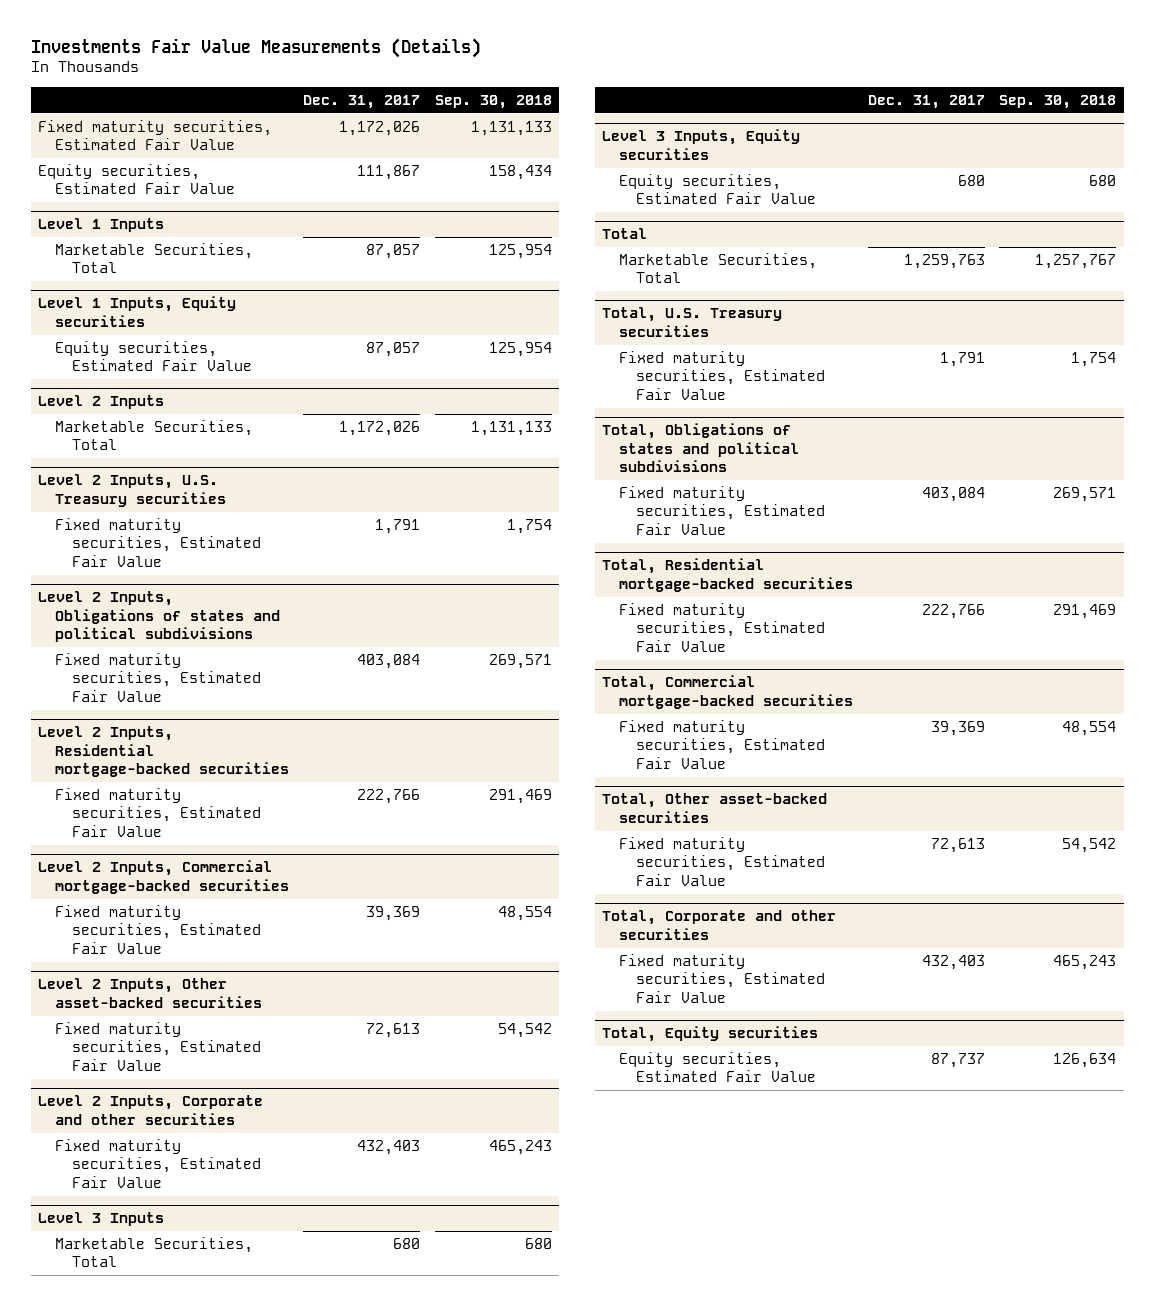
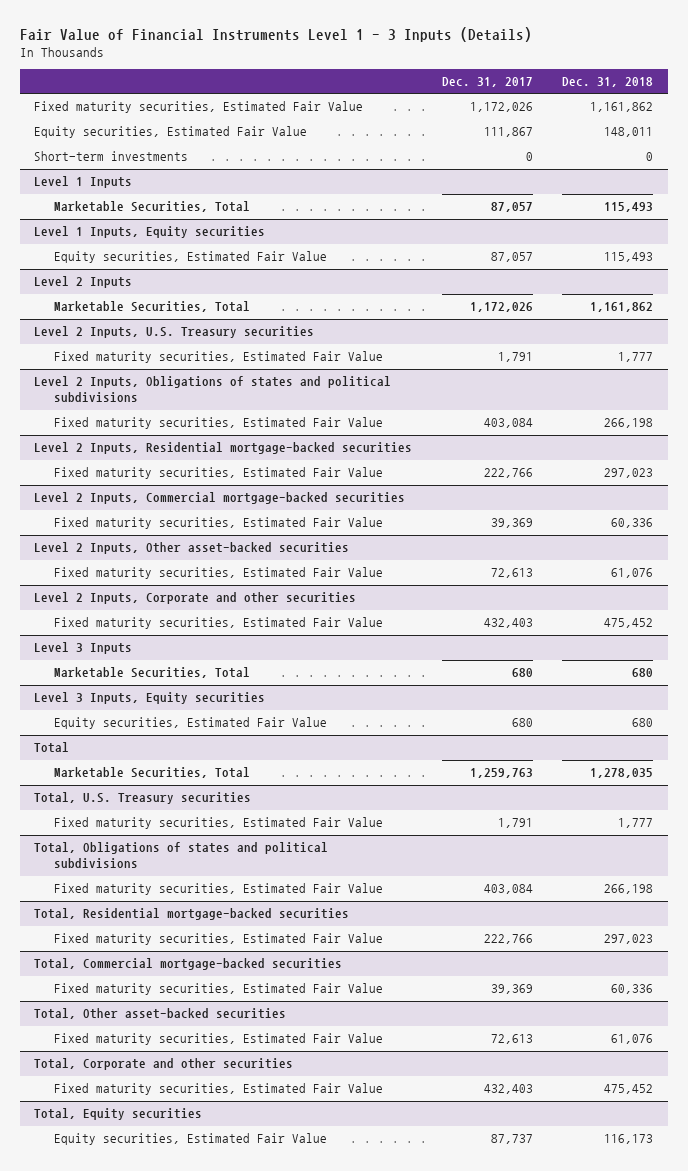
[30,37,481,58] Investments Fair Value Measurements (Details) -> [19,27,532,43] Fair Value of Financial Instruments Level 1 - 3 Inputs (Details)
[434,94,552,109] Sep. 30, 2018 -> none
none -> [562,77,654,88] Dec. 31, 2018
none -> [34,151,189,162] Short-term investments

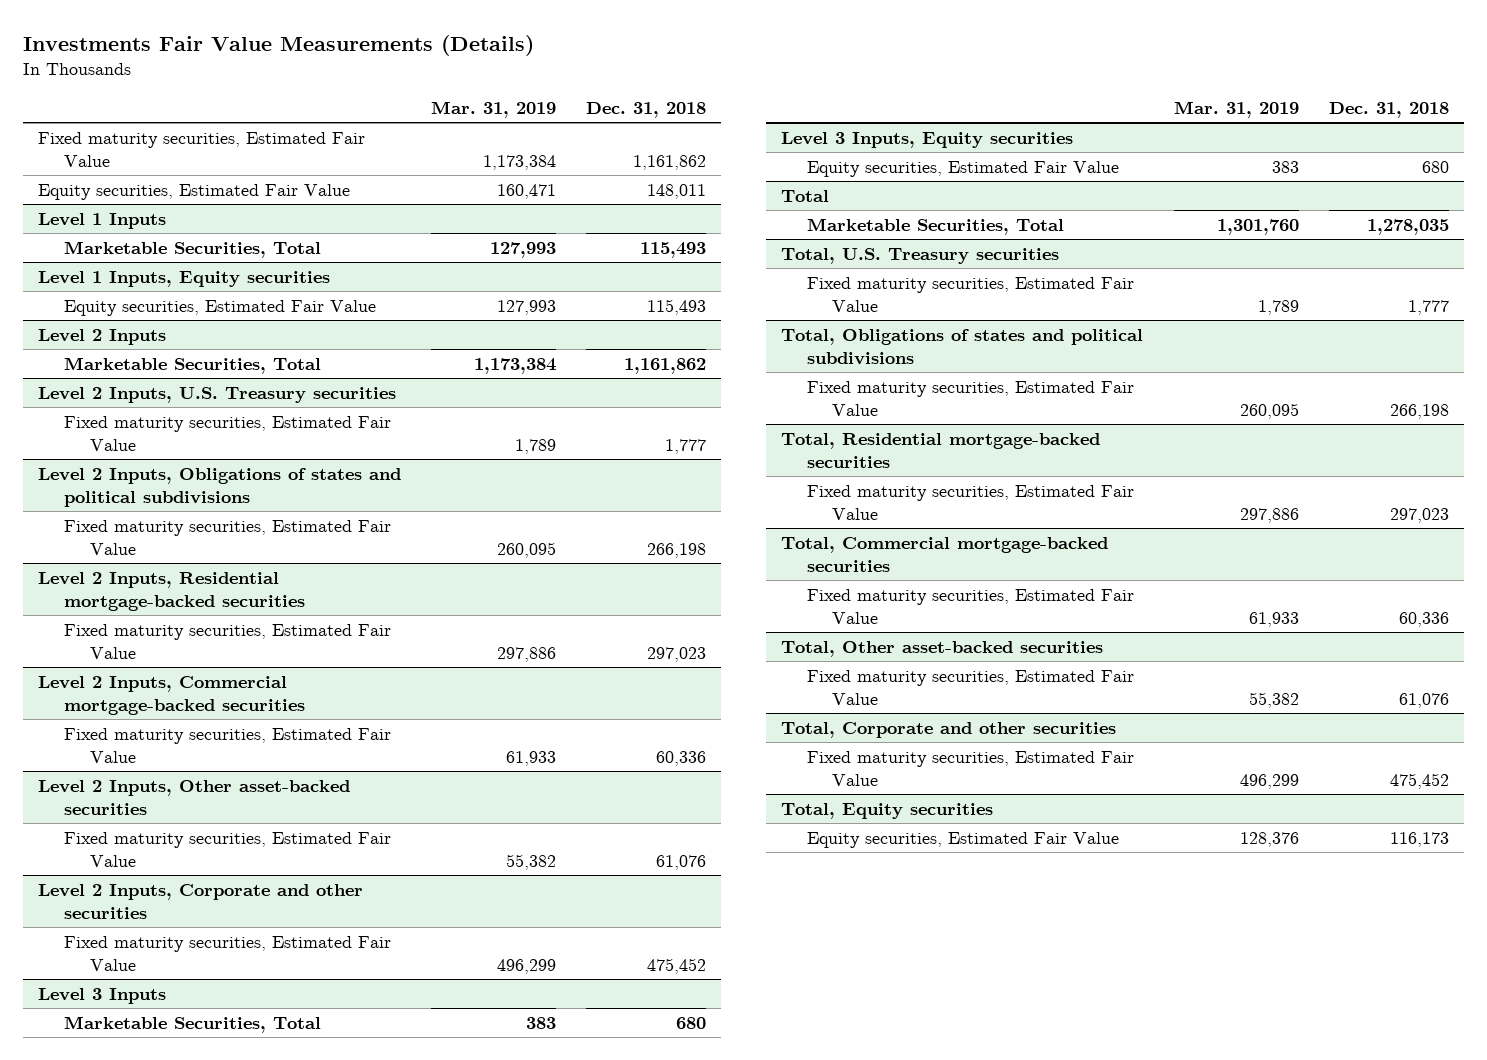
[19,27,532,43] Fair Value of Financial Instruments Level 1 - 3 Inputs (Details) -> [23,35,535,57] Investments Fair Value Measurements (Details)
[441,77,533,88] Dec. 31, 2017 -> none
none -> [431,101,557,119] Mar. 31, 2019
[34,151,189,162] Short-term investments -> none

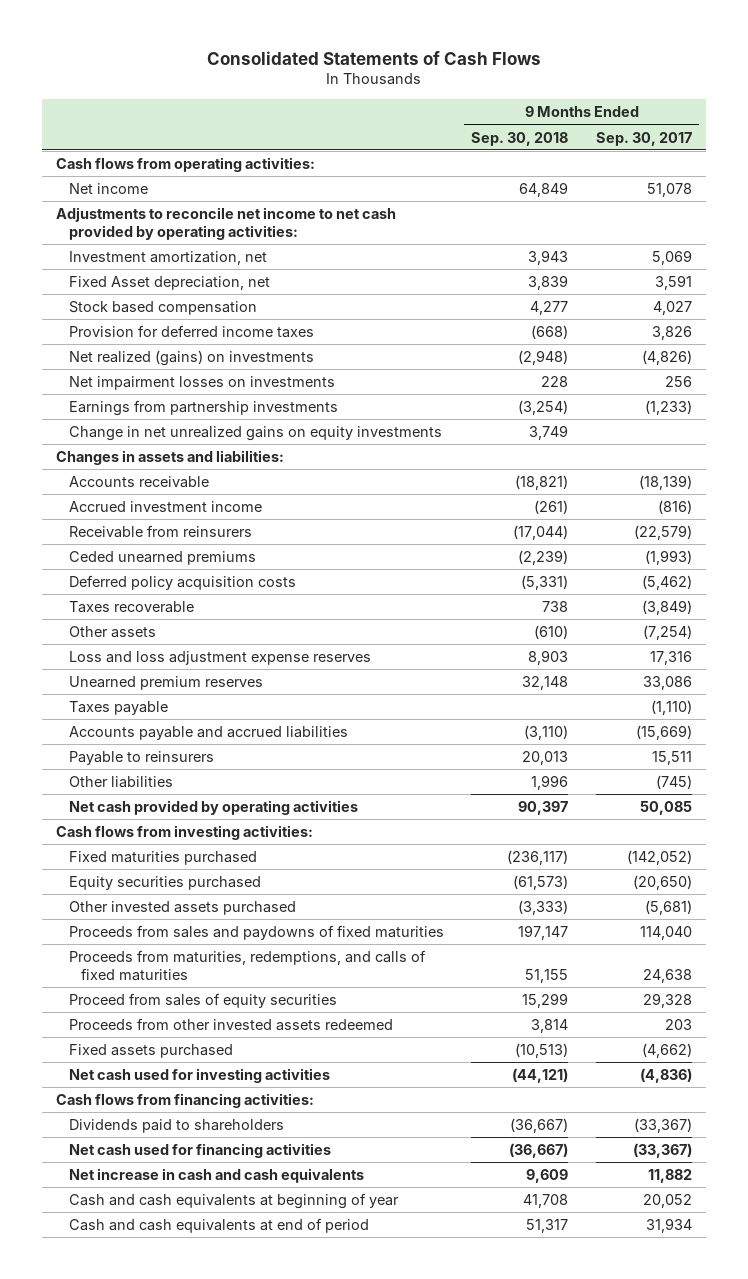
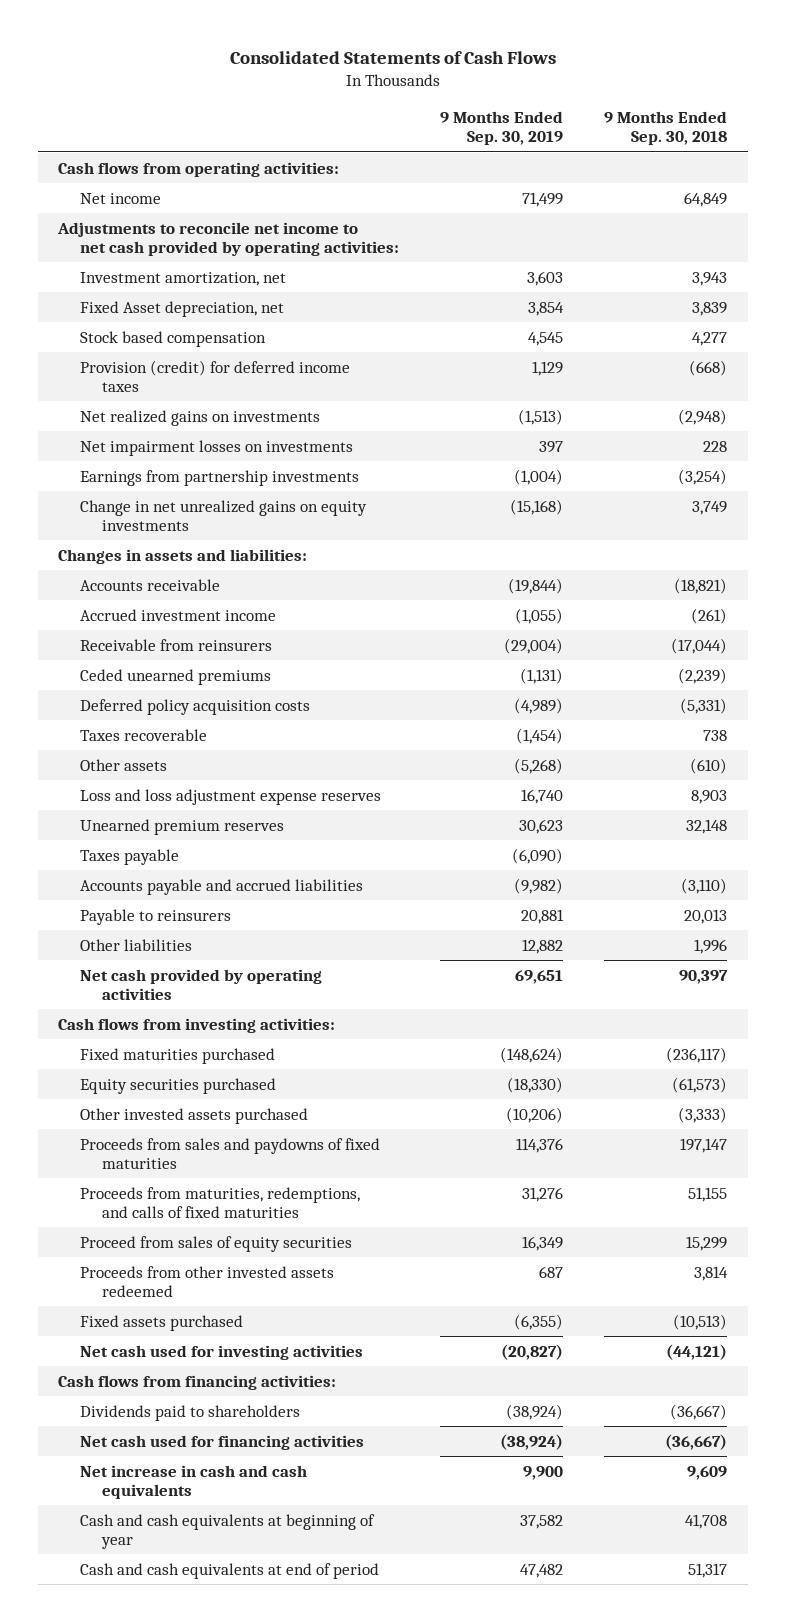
[595,131,692,146] Sep. 30, 2017 -> none
none -> [440,111,564,146] 9 Months Ended Sep. 30, 2019
[68,325,314,339] Provision for deferred income taxes -> [80,359,351,392] Provision (credit) for deferred income taxes
[68,350,314,367] Net realized (gains) on investments -> [80,409,321,426] Net realized gains on investments

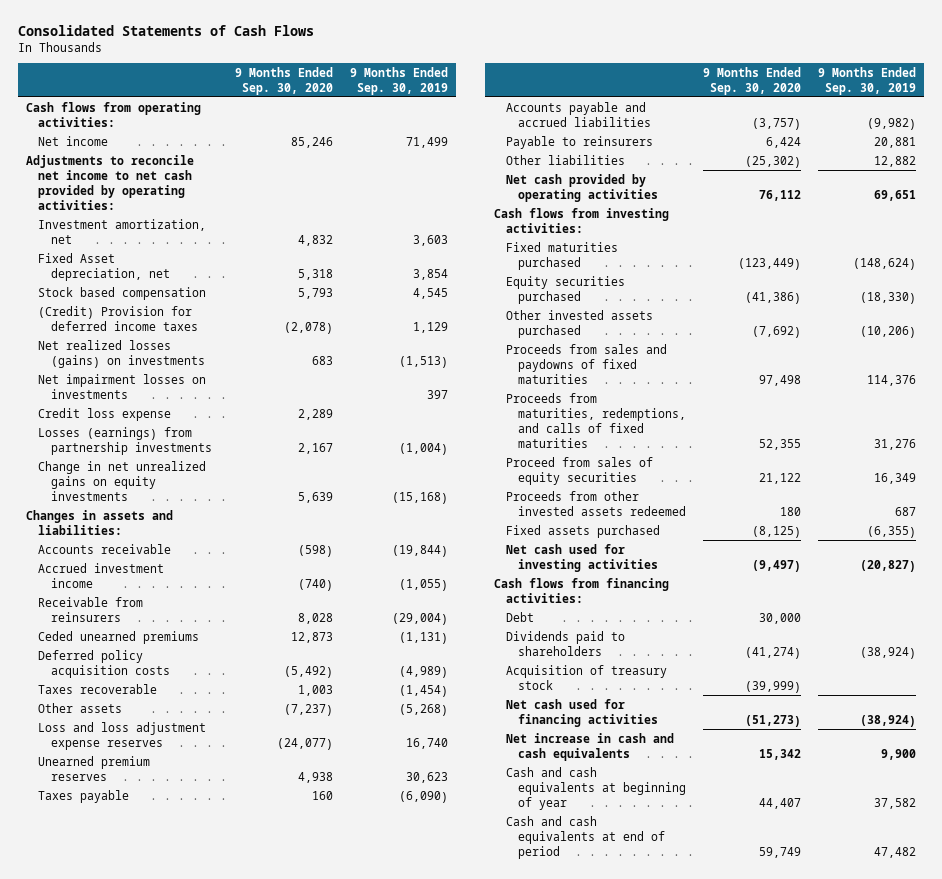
[604,111,728,146] 9 Months Ended Sep. 30, 2018 -> none
none -> [235,66,334,95] 9 Months Ended Sep. 30, 2020
[80,359,351,392] Provision (credit) for deferred income taxes -> [38,305,198,331] (Credit) Provision for deferred income taxes
[80,409,321,426] Net realized gains on investments -> [38,339,205,368] Net realized losses (gains) on investments
none -> [38,407,172,421] Credit loss expense
[80,469,360,486] Earnings from partnership investments -> [38,426,212,455] Losses (earnings) from partnership investments
none -> [505,611,534,622] Debt
none -> [505,664,667,690] Acquisition of treasury stock

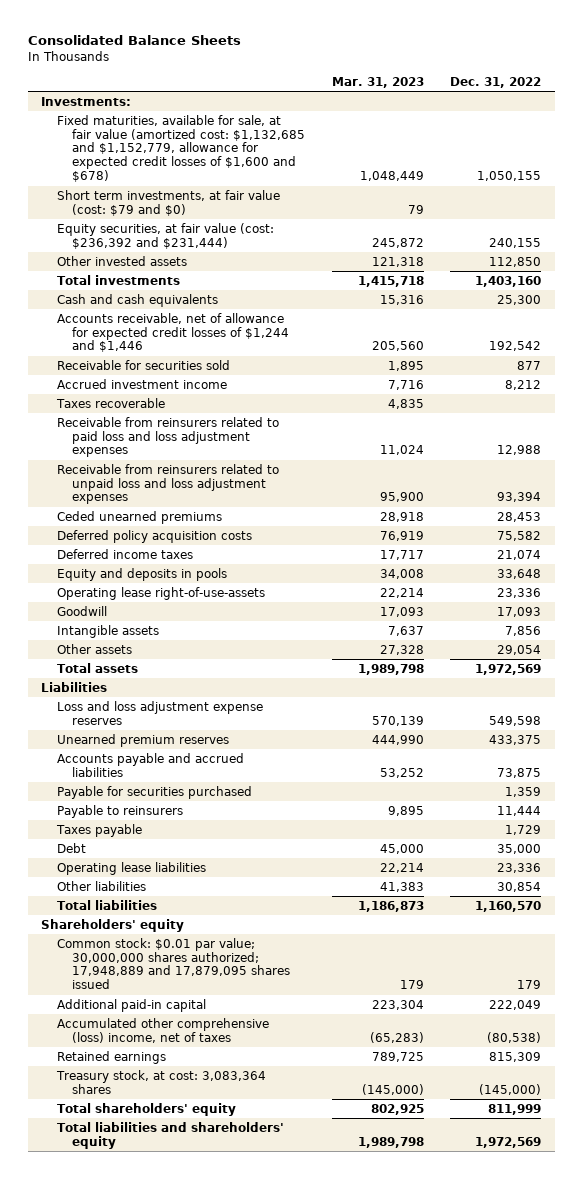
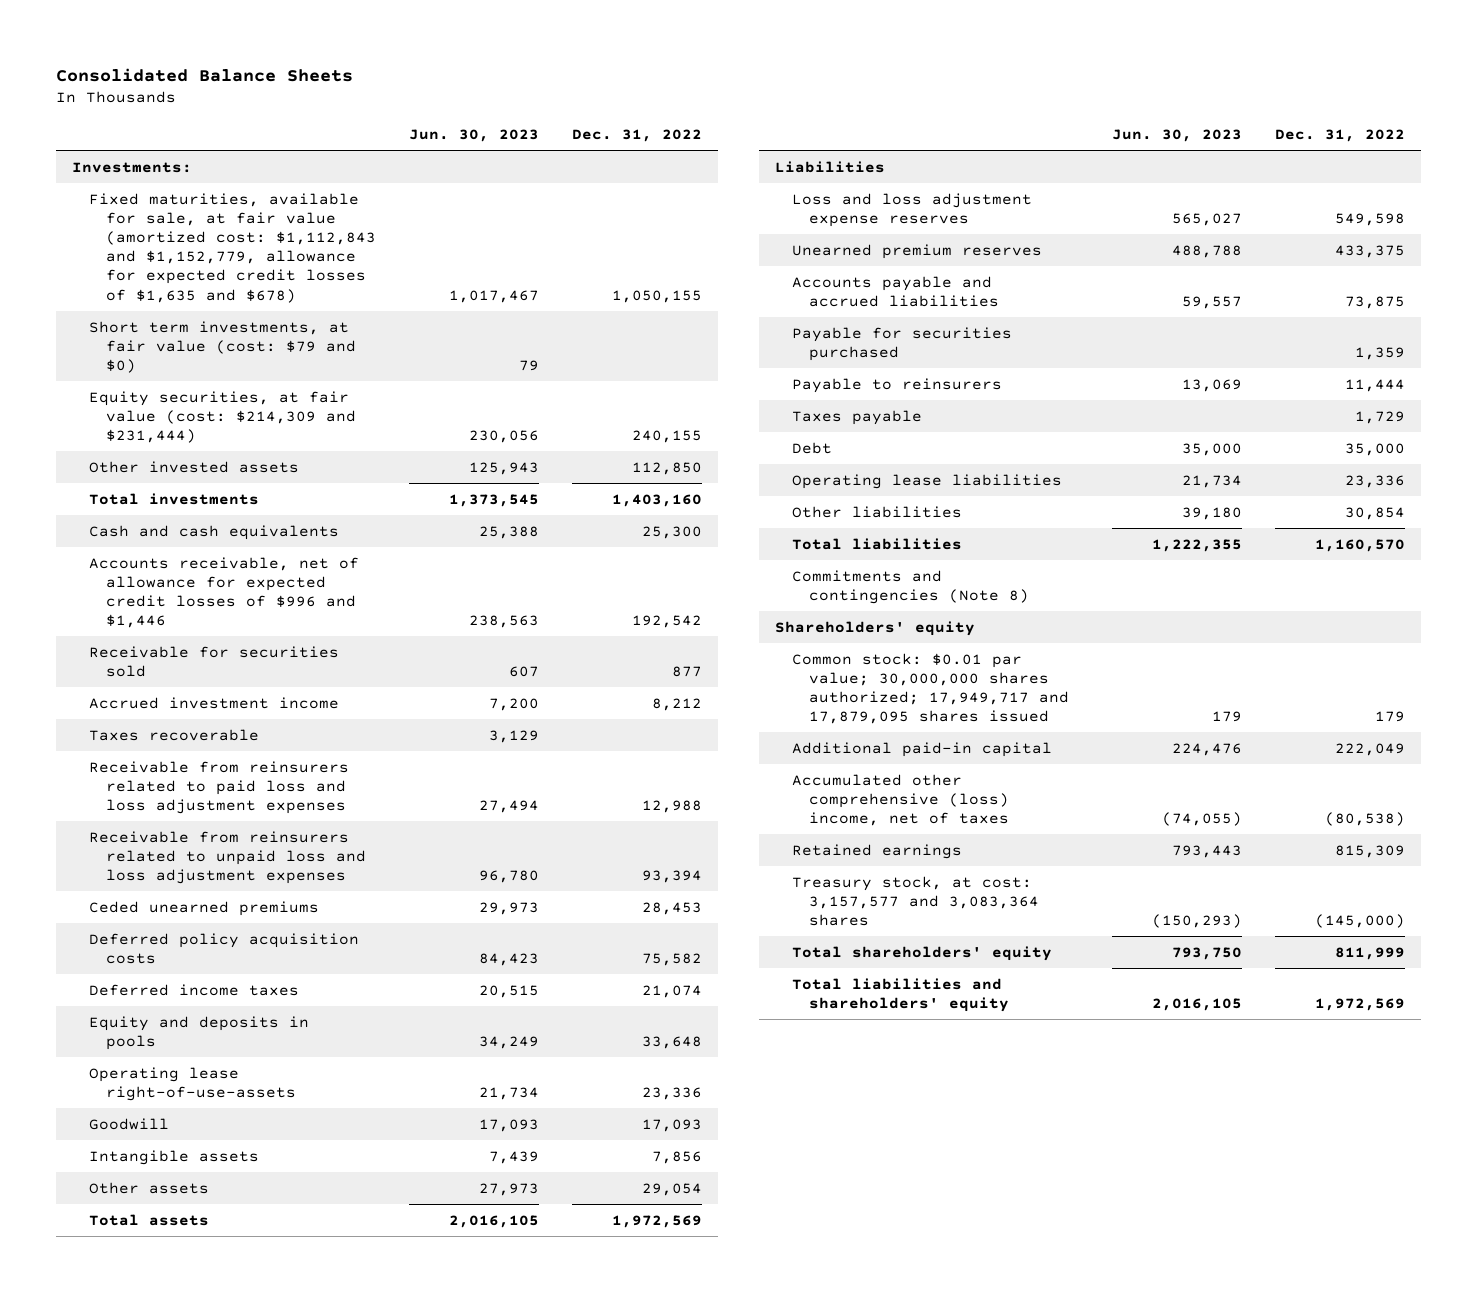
[331,76,424,88] Mar. 31, 2023 -> none
none -> [409,129,540,143] Jun. 30, 2023
[56,114,305,183] Fixed maturities, available for sale, at fair value (amortized cost: $1,132,685 and $1,152,779, allowance for expected credit losses of $1,600 and $678) -> [89,192,377,303] Fixed maturities, available for sale, at fair value (amortized cost: $1,112,843 and $1,152,779, allowance for expected credit losses of $1,635 and $678)
[56,222,274,249] Equity securities, at fair value (cost: $236,392 and $231,444) -> [89,390,357,444] Equity securities, at fair value (cost: $214,309 and $231,444)
[56,312,289,353] Accounts receivable, net of allowance for expected credit losses of $1,244 and $1,446 -> [89,556,360,629] Accounts receivable, net of allowance for expected credit losses of $996 and $1,446
none -> [792,569,1030,604] Commitments and contingencies (Note 8)
[56,937,290,990] Common stock: $0.01 par value; 30,000,000 shares authorized; 17,948,889 and 17,879,095 shares issued -> [792,652,1070,725] Common stock: $0.01 par value; 30,000,000 shares authorized; 17,949,717 and 17,879,095 shares issued
[55,1069,266,1094] Treasury stock, at cost: 3,083,364 shares -> [792,875,1040,927] Treasury stock, at cost: 3,157,577 and 3,083,364 shares

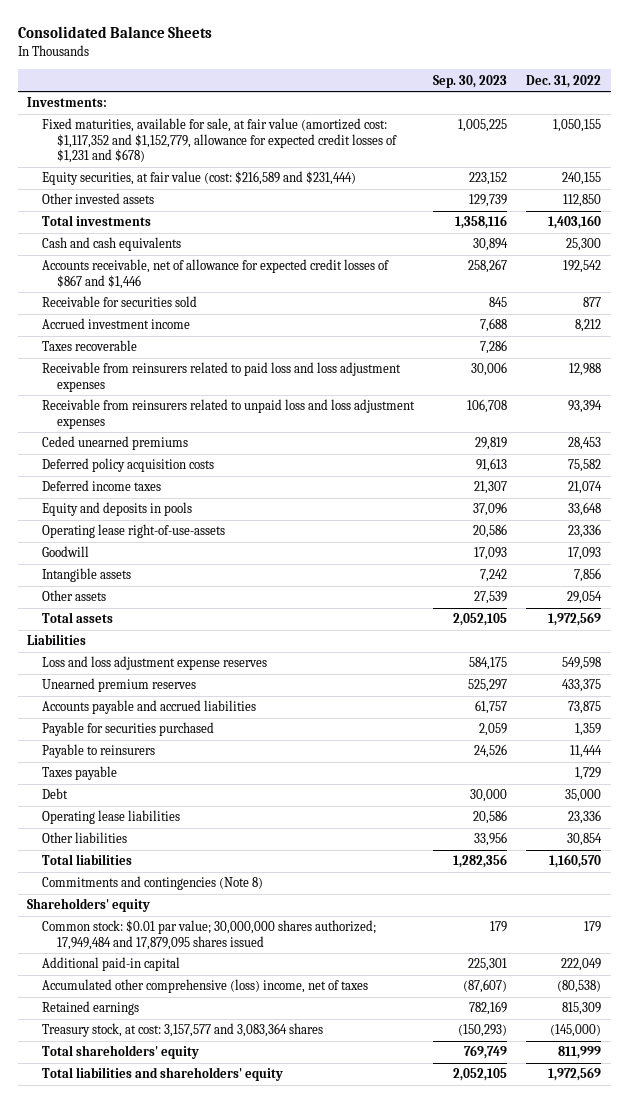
[409,129,540,143] Jun. 30, 2023 -> none
none -> [433,74,508,88] Sep. 30, 2023
[89,320,357,374] Short term investments, at fair value (cost: $79 and $0) -> none
[89,192,377,303] Fixed maturities, available for sale, at fair value (amortized cost: $1,112,843 and $1,152,779, allowance for expected credit losses of $1,635 and $678) -> [42,118,398,164] Fixed maturities, available for sale, at fair value (amortized cost: $1,117,352 and $1,152,779, allowance for expected credit losses of $1,231 and $678)
[89,390,357,444] Equity securities, at fair value (cost: $214,309 and $231,444) -> [42,171,357,186] Equity securities, at fair value (cost: $216,589 and $231,444)
[89,556,360,629] Accounts receivable, net of allowance for expected credit losses of $996 and $1,446 -> [42,259,390,289] Accounts receivable, net of allowance for expected credit losses of $867 and $1,446
[792,652,1070,725] Common stock: $0.01 par value; 30,000,000 shares authorized; 17,949,717 and 17,879,095 shares issued -> [42,920,377,950] Common stock: $0.01 par value; 30,000,000 shares authorized; 17,949,484 and 17,879,095 shares issued

